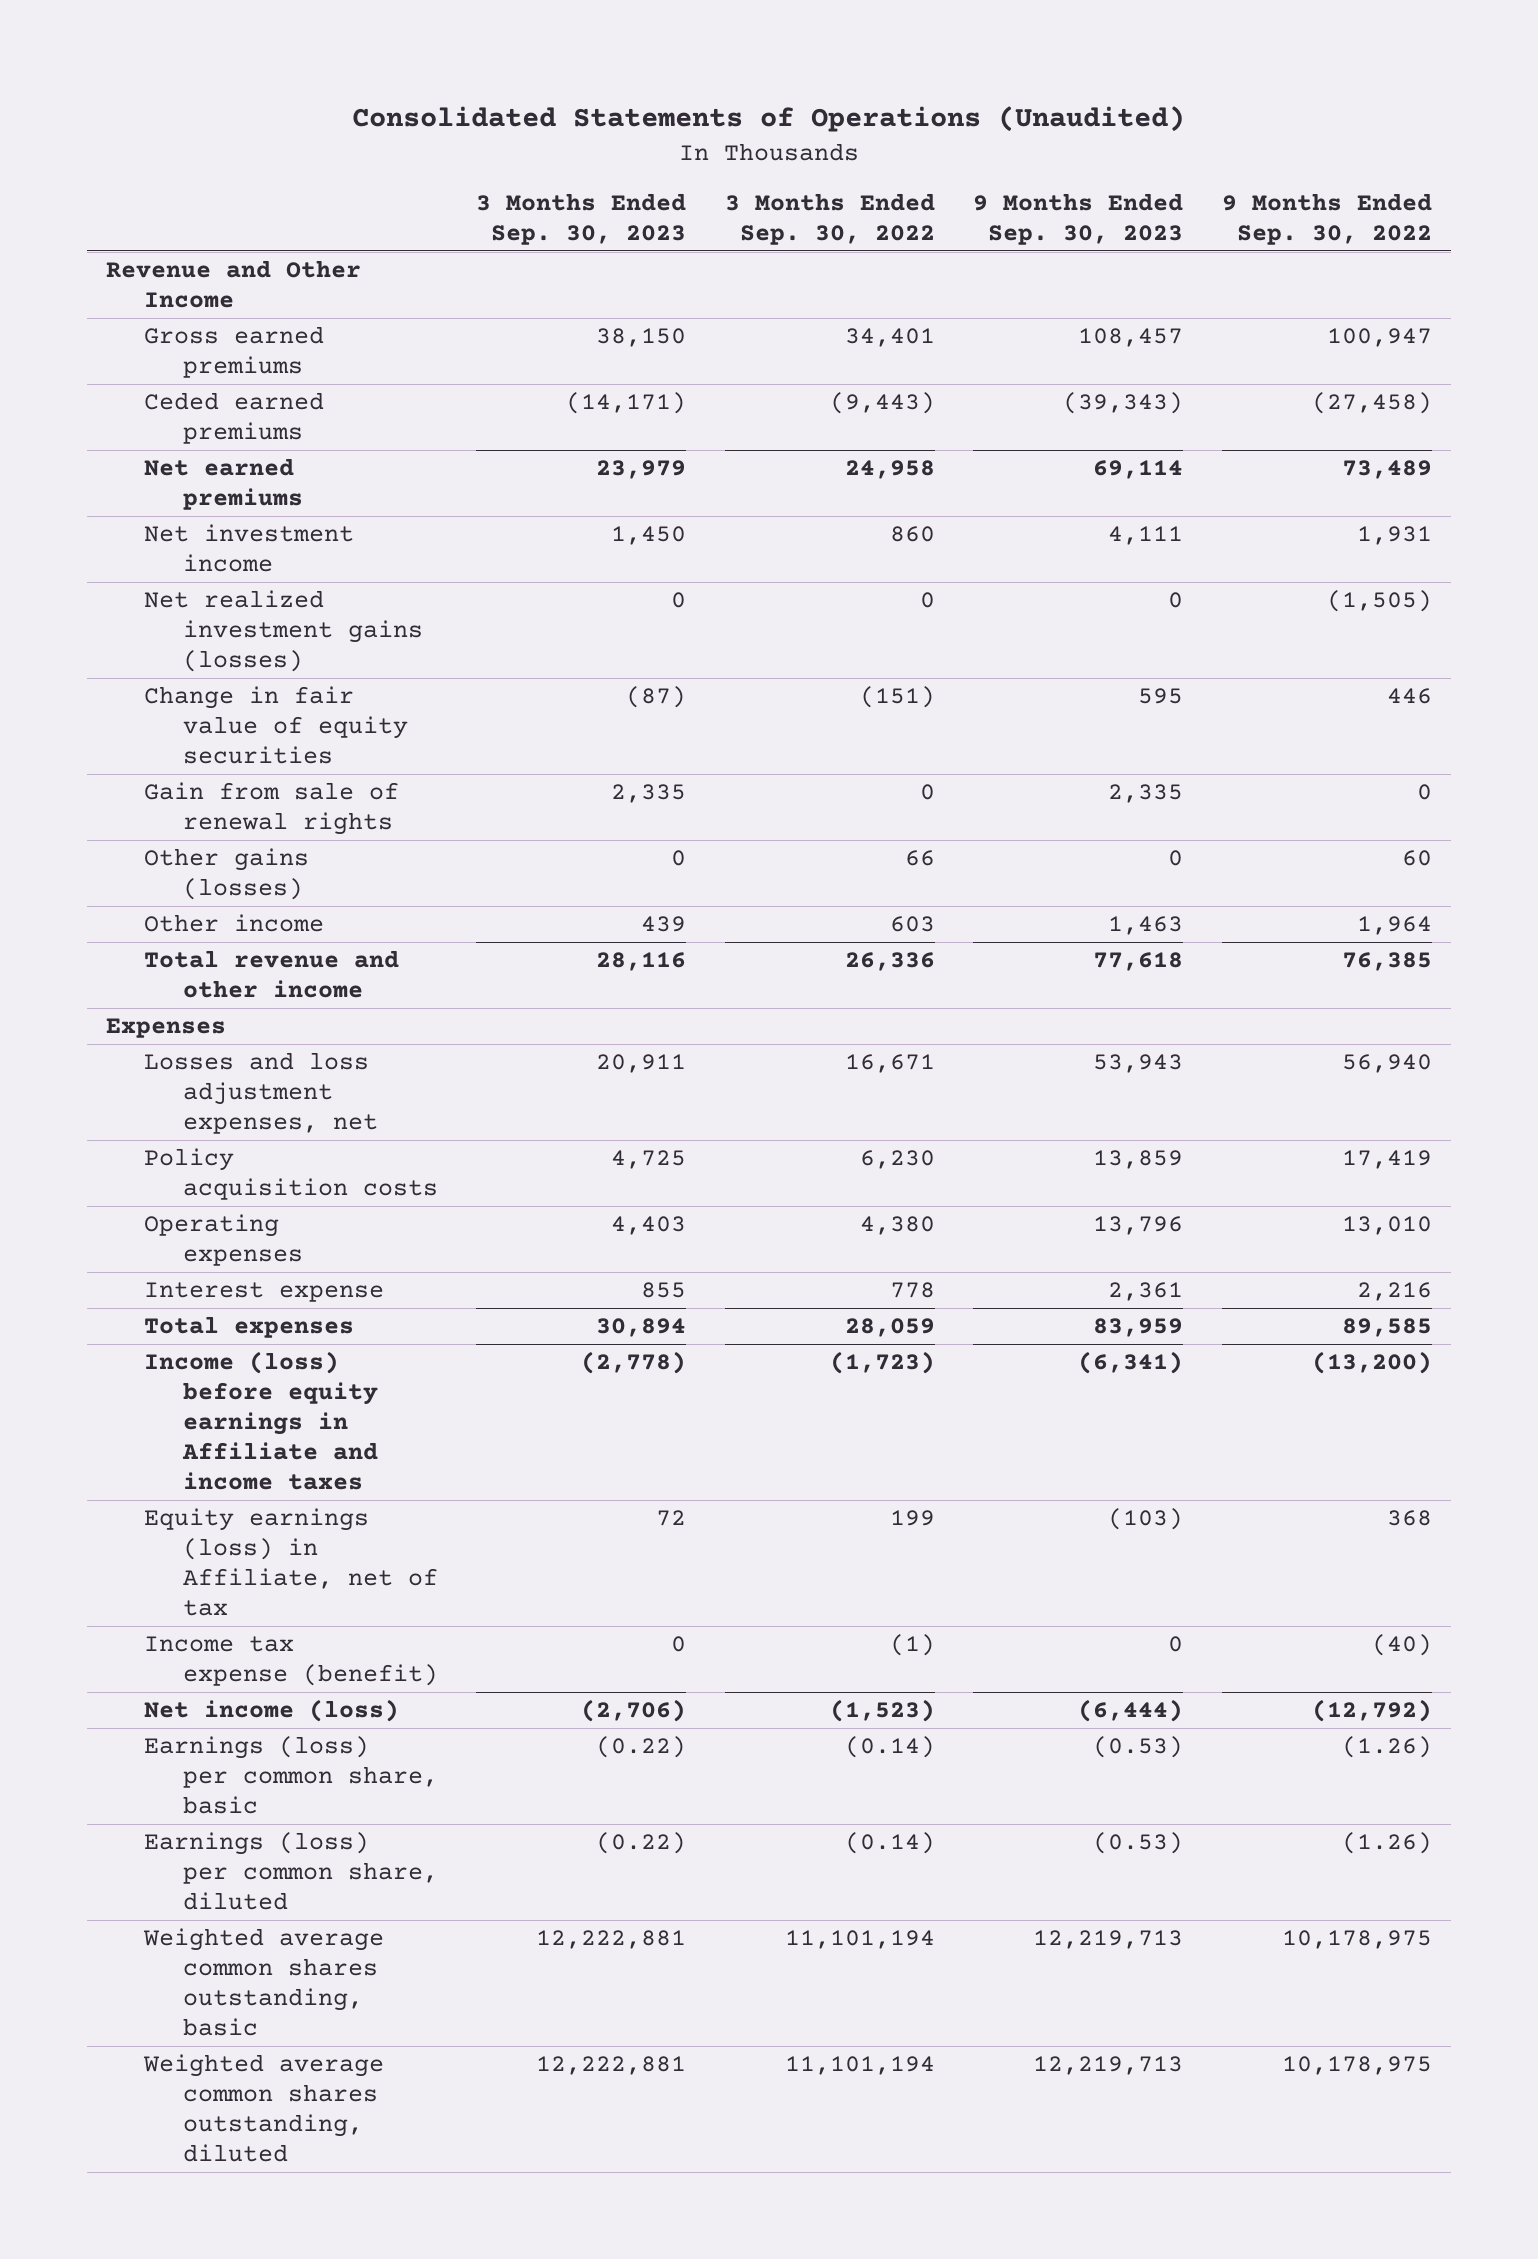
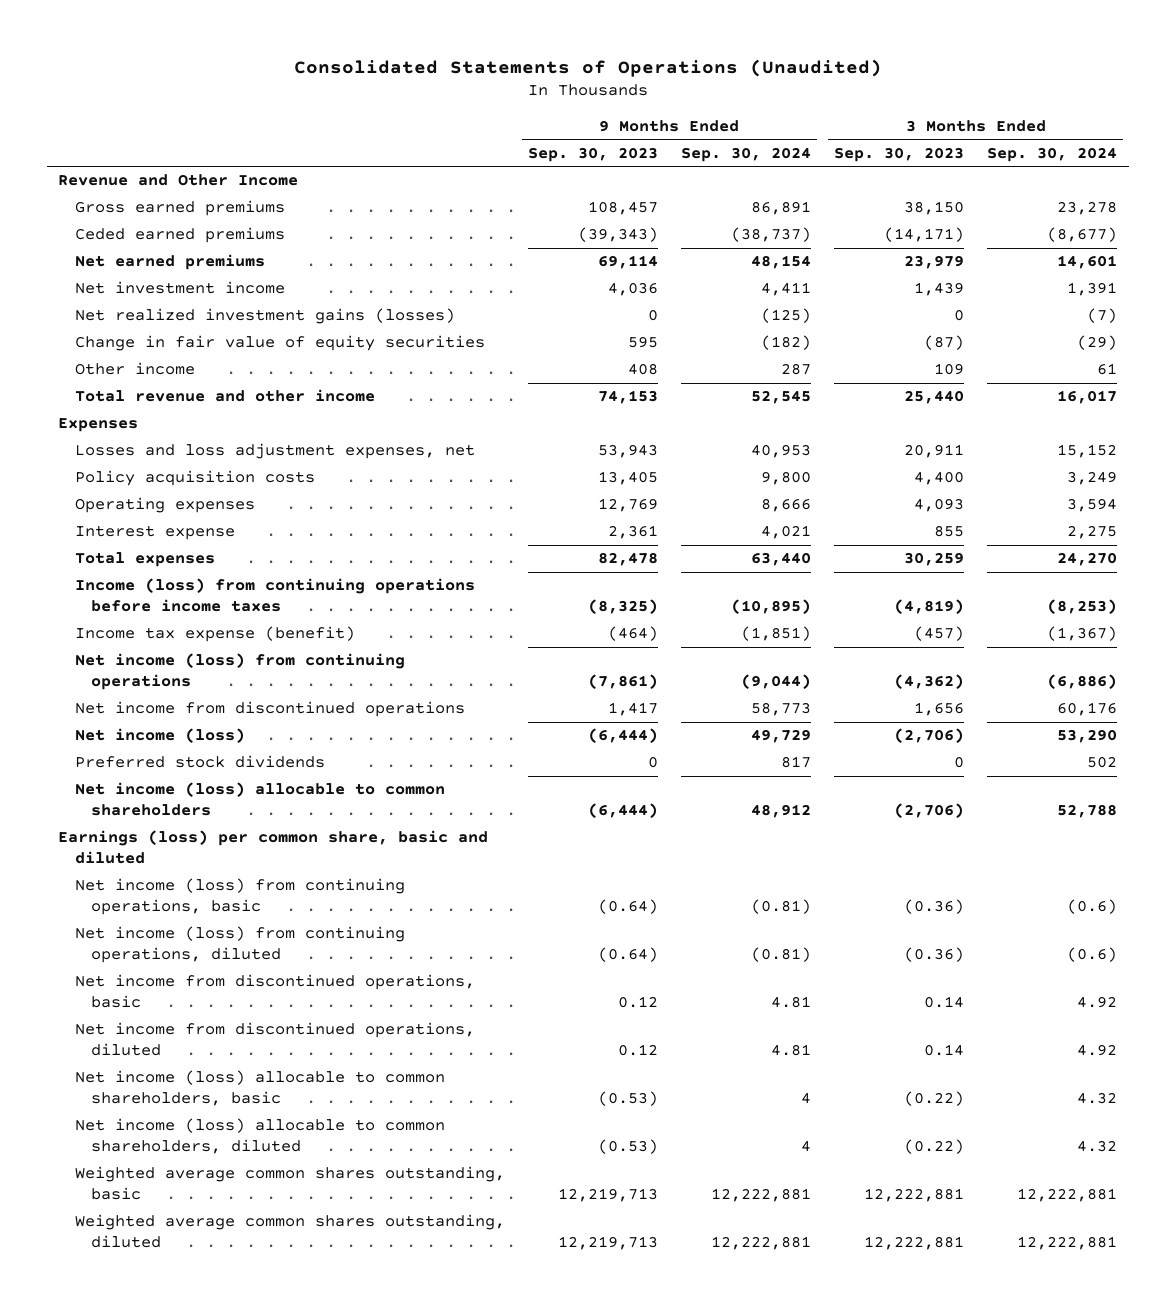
[724,193,935,245] 3 Months Ended Sep. 30, 2022 -> none
[1222,193,1433,245] 9 Months Ended Sep. 30, 2022 -> none
none -> [680,146,811,162] Sep. 30, 2024
none -> [987,146,1118,162] Sep. 30, 2024
[611,526,687,546] 1,450 -> [914,282,965,297] 1,439
[1108,526,1184,546] 4,111 -> [607,282,658,297] 4,036
[144,782,400,836] Gain from sale of renewal rights -> none
[144,848,310,901] Other gains (losses) -> none
[641,916,687,933] 439 -> [934,363,965,376] 109
[1108,916,1184,936] 1,463 -> [627,363,658,376] 408
[596,952,687,972] 28,116 -> [904,390,965,405] 25,440
[1093,952,1184,972] 77,618 -> [597,390,658,405] 74,153
[611,1150,687,1170] 4,725 -> [914,471,965,486] 4,400
[1093,1150,1184,1170] 13,859 -> [597,471,658,486] 13,405
[611,1216,687,1236] 4,403 -> [914,498,965,513] 4,093
[1093,1216,1184,1236] 13,796 -> [597,498,658,513] 12,769
[144,1351,378,1490] Income (loss) before equity earnings in Affiliate and income taxes -> none
[144,1508,438,1617] Equity earnings (loss) in Affiliate, net of tax -> none
[596,1318,687,1338] 30,894 -> [904,552,965,567] 30,259
[1093,1318,1184,1338] 83,959 -> [597,552,658,567] 82,478
none -> [74,578,475,613] Income (loss) from continuing operations before income taxes
[671,1636,687,1653] 0 -> [914,626,965,642] (457)
[1168,1636,1184,1653] 0 -> [607,626,658,642] (464)
none -> [74,653,405,691] Net income (loss) from continuing operations
none -> [74,701,465,718] Net income from discontinued operations
none -> [74,755,325,769] Preferred stock dividends
none -> [74,782,445,817] Net income (loss) allocable to common shareholders
none -> [58,830,489,865] Earnings (loss) per common share, basic and diluted
none -> [74,878,405,916] Net income (loss) from continuing operations, basic
none -> [74,926,405,964] Net income (loss) from continuing operations, diluted
none -> [74,974,475,1009] Net income from discontinued operations, basic
none -> [74,1022,475,1057] Net income from discontinued operations, diluted
[144,1736,438,1815] Earnings (loss) per common share, basic -> [74,1070,445,1107] Net income (loss) allocable to common shareholders, basic
[144,1832,438,1911] Earnings (loss) per common share, diluted -> [74,1118,445,1155] Net income (loss) allocable to common shareholders, diluted

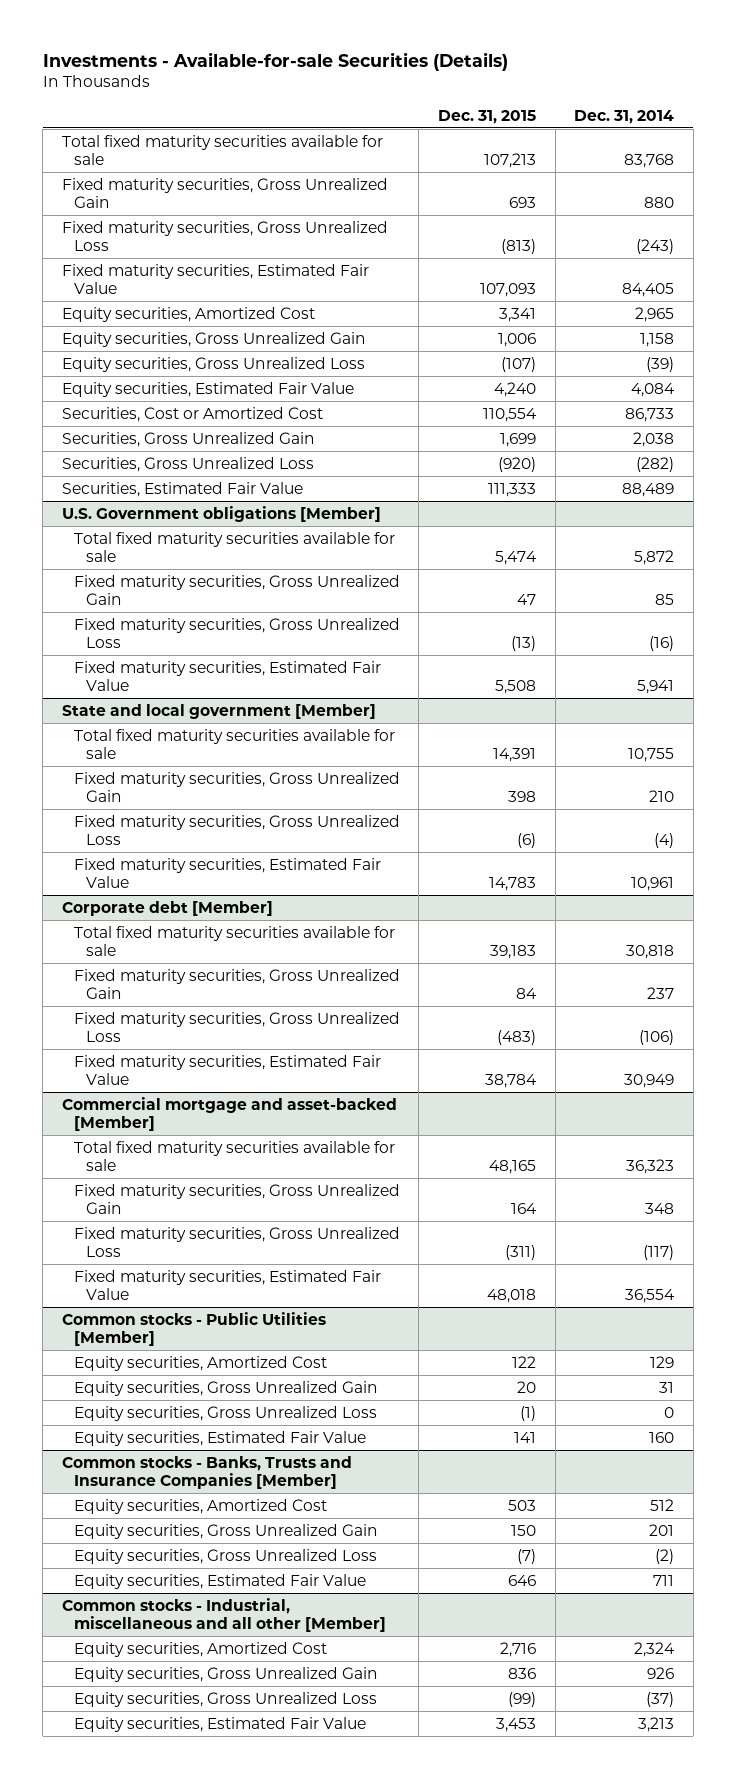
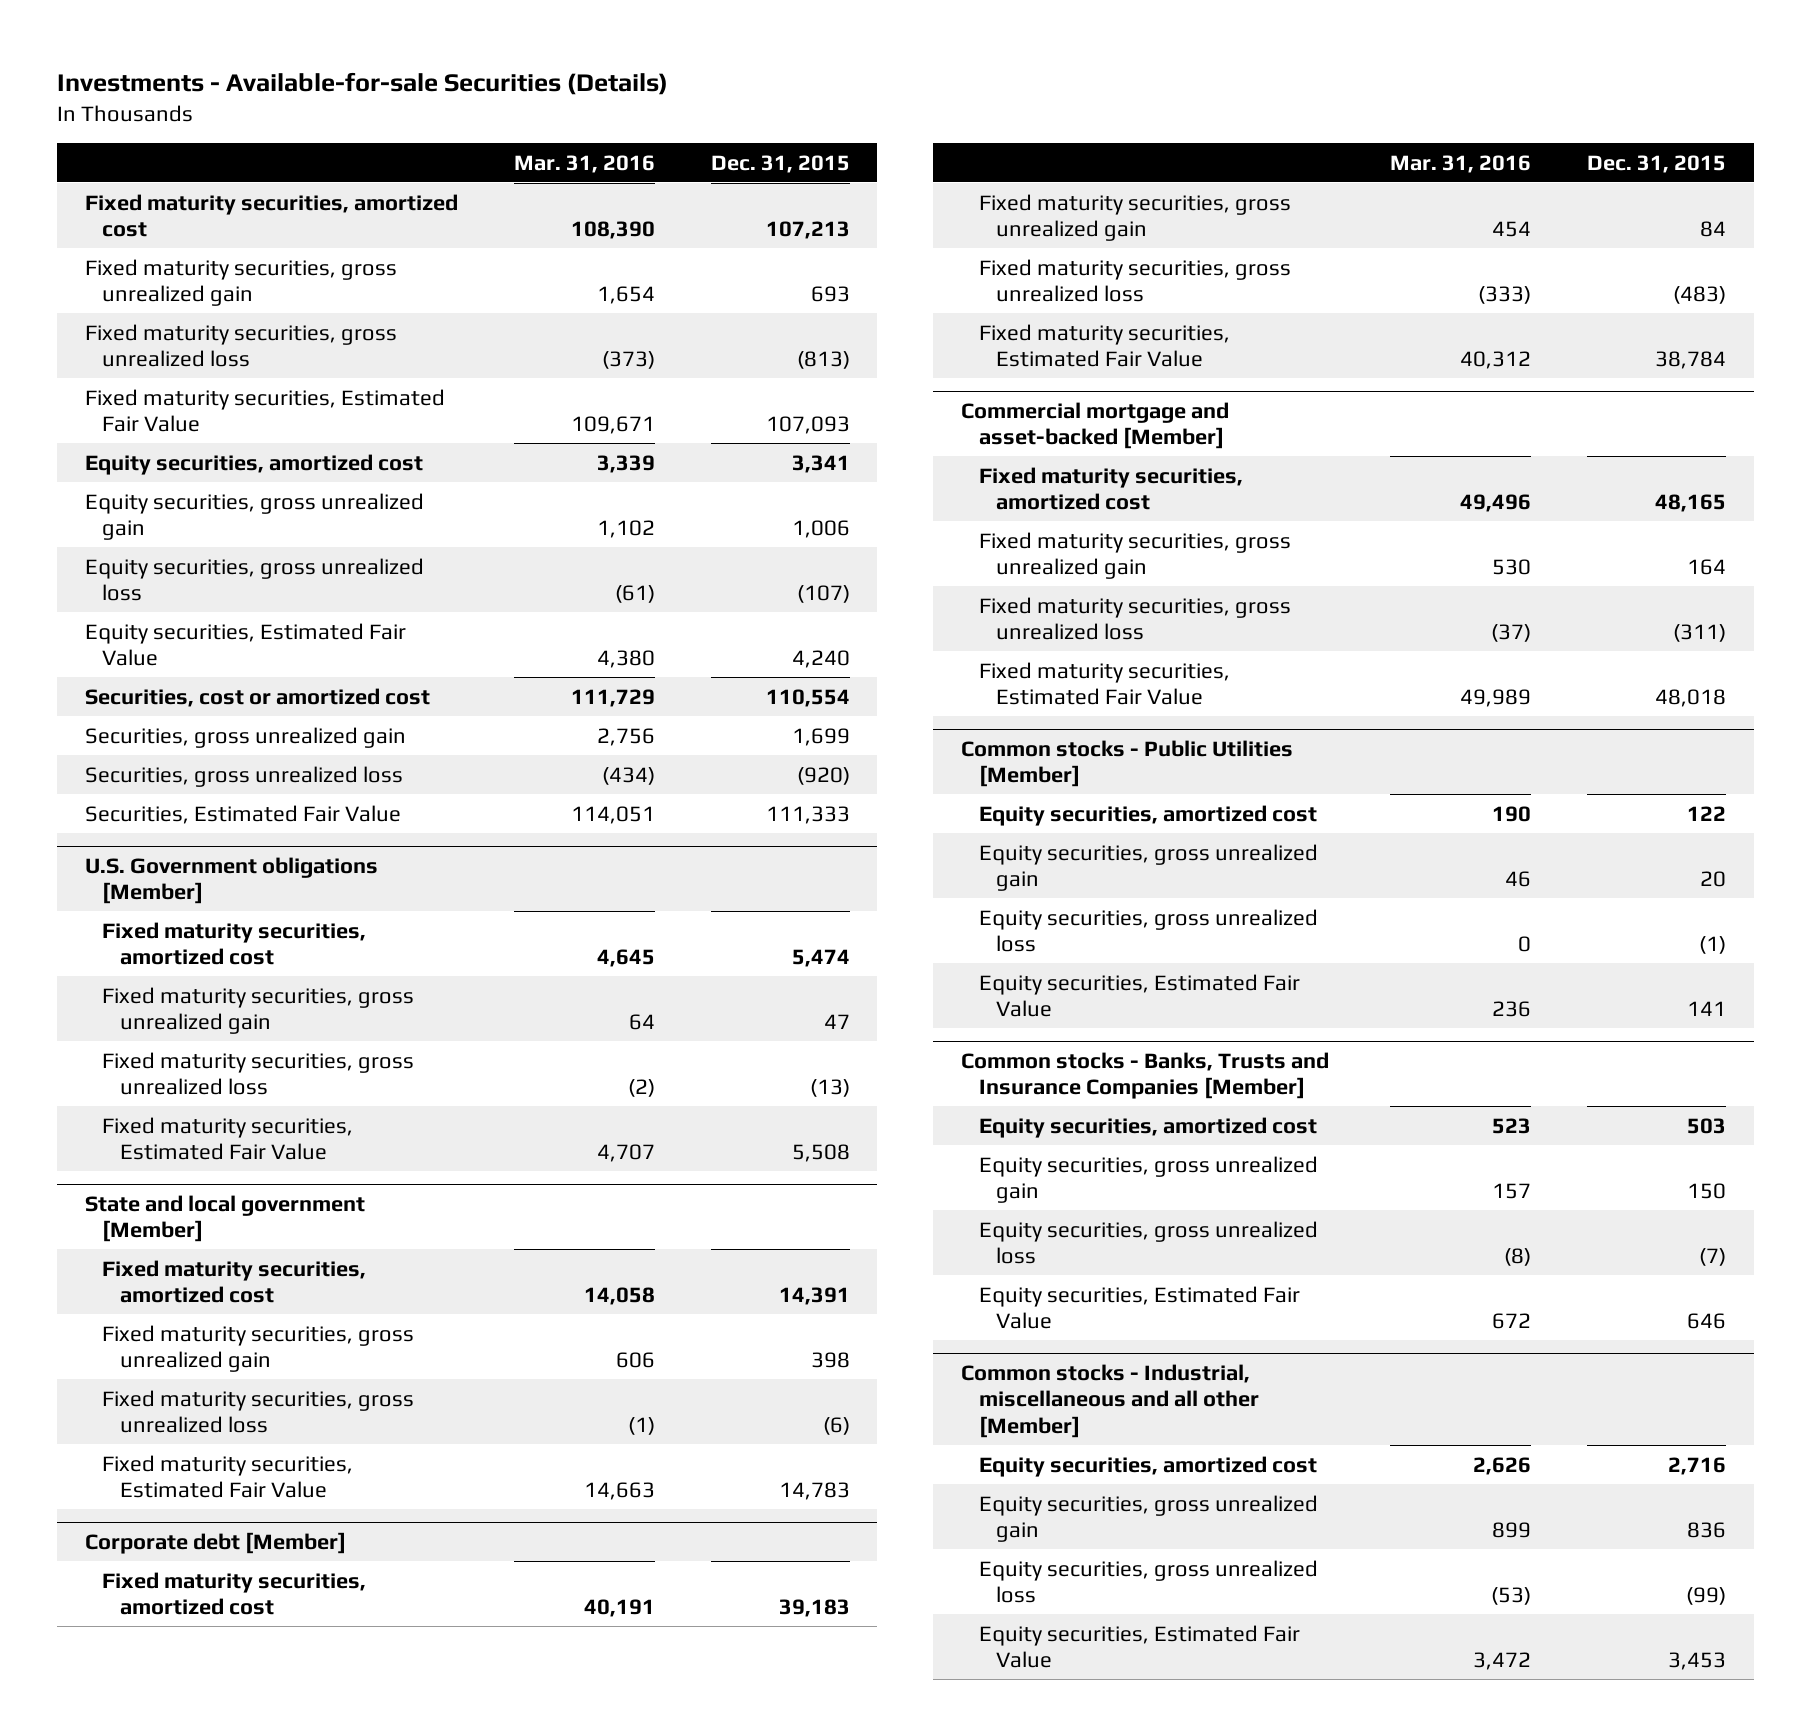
[574,109,675,124] Dec. 31, 2014 -> none
none -> [513,154,655,173] Mar. 31, 2016
[61,134,383,166] Total fixed maturity securities available for sale -> [84,193,458,238] Fixed maturity securities, amortized cost
[61,177,388,209] Fixed maturity securities, Gross Unrealized Gain -> [84,258,397,307] Fixed maturity securities, gross unrealized gain
[61,220,388,252] Fixed maturity securities, Gross Unrealized Loss -> [84,323,397,368] Fixed maturity securities, gross unrealized loss
[61,306,315,322] Equity securities, Amortized Cost -> [84,453,423,475] Equity securities, amortized cost
[61,331,366,347] Equity securities, Gross Unrealized Gain -> [84,492,424,541] Equity securities, gross unrealized gain
[61,356,365,372] Equity securities, Gross Unrealized Loss -> [84,557,424,602] Equity securities, gross unrealized loss
[61,406,323,422] Securities, Cost or Amortized Cost -> [84,687,430,707] Securities, cost or amortized cost
[61,431,315,447] Securities, Gross Unrealized Gain -> [84,726,406,748] Securities, gross unrealized gain
[61,456,314,472] Securities, Gross Unrealized Loss -> [84,765,403,787] Securities, gross unrealized loss
[73,531,395,563] Total fixed maturity securities available for sale -> [102,921,367,966] Fixed maturity securities, amortized cost
[73,574,400,606] Fixed maturity securities, Gross Unrealized Gain -> [102,986,415,1035] Fixed maturity securities, gross unrealized gain
[73,617,400,649] Fixed maturity securities, Gross Unrealized Loss -> [102,1051,415,1096] Fixed maturity securities, gross unrealized loss
[73,728,395,760] Total fixed maturity securities available for sale -> [102,1259,367,1304] Fixed maturity securities, amortized cost
[73,771,400,803] Fixed maturity securities, Gross Unrealized Gain -> [102,1324,415,1373] Fixed maturity securities, gross unrealized gain
[73,814,400,846] Fixed maturity securities, Gross Unrealized Loss -> [102,1389,415,1434] Fixed maturity securities, gross unrealized loss
[73,925,395,957] Total fixed maturity securities available for sale -> [102,1571,367,1616] Fixed maturity securities, amortized cost
[73,968,400,1000] Fixed maturity securities, Gross Unrealized Gain -> [978,193,1291,242] Fixed maturity securities, gross unrealized gain
[73,1011,400,1043] Fixed maturity securities, Gross Unrealized Loss -> [978,258,1291,303] Fixed maturity securities, gross unrealized loss
[73,1140,395,1172] Total fixed maturity securities available for sale -> [978,466,1243,511] Fixed maturity securities, amortized cost
[73,1183,400,1215] Fixed maturity securities, Gross Unrealized Gain -> [978,531,1291,580] Fixed maturity securities, gross unrealized gain
[73,1226,400,1258] Fixed maturity securities, Gross Unrealized Loss -> [978,596,1291,641] Fixed maturity securities, gross unrealized loss
[73,1355,327,1371] Equity securities, Amortized Cost -> [978,804,1317,826] Equity securities, amortized cost
[73,1380,378,1396] Equity securities, Gross Unrealized Gain -> [978,843,1318,892] Equity securities, gross unrealized gain
[73,1405,377,1421] Equity securities, Gross Unrealized Loss -> [978,908,1318,953] Equity securities, gross unrealized loss
[73,1498,327,1514] Equity securities, Amortized Cost -> [978,1116,1317,1138] Equity securities, amortized cost
[73,1523,378,1539] Equity securities, Gross Unrealized Gain -> [978,1155,1318,1204] Equity securities, gross unrealized gain
[73,1548,377,1564] Equity securities, Gross Unrealized Loss -> [978,1220,1318,1265] Equity securities, gross unrealized loss
[73,1641,327,1657] Equity securities, Amortized Cost -> [978,1455,1317,1477] Equity securities, amortized cost
[73,1666,378,1682] Equity securities, Gross Unrealized Gain -> [978,1494,1318,1543] Equity securities, gross unrealized gain
[73,1691,377,1707] Equity securities, Gross Unrealized Loss -> [978,1559,1318,1604] Equity securities, gross unrealized loss

